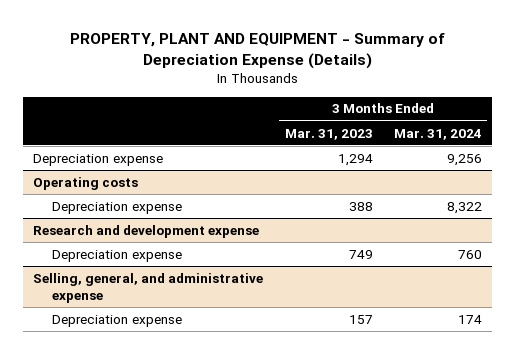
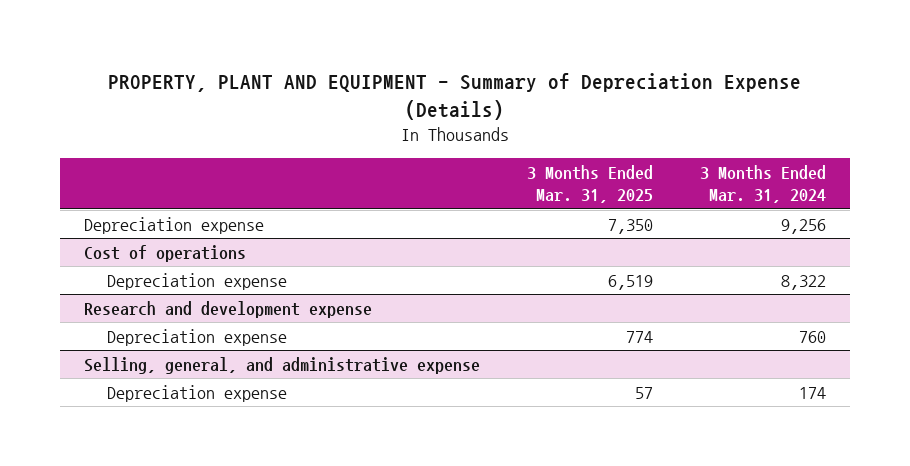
[284,128,373,140] Mar. 31, 2023 -> none
none -> [527,165,654,204] 3 Months Ended Mar. 31, 2025
[33,176,139,190] Operating costs -> [84,244,247,262] Cost of operations

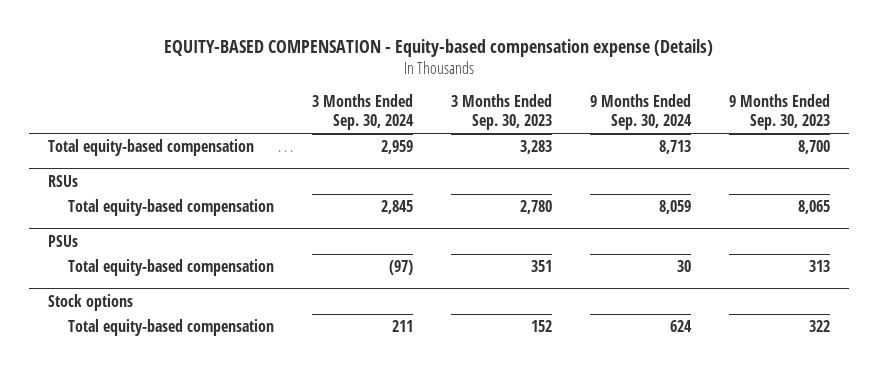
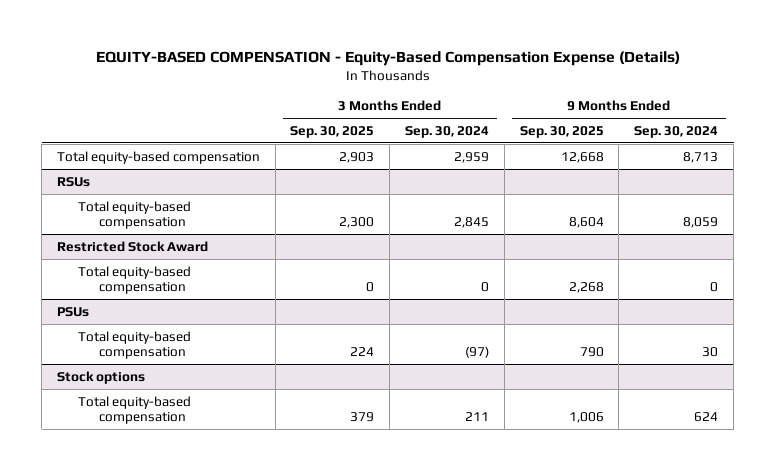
[164,38,714,57] EQUITY-BASED COMPENSATION - Equity-based compensation expense (Details) -> [95,51,680,67] EQUITY-BASED COMPENSATION - Equity-Based Compensation Expense (Details)
[451,94,553,131] 3 Months Ended Sep. 30, 2023 -> none
[729,94,831,131] 9 Months Ended Sep. 30, 2023 -> none
none -> [290,125,375,138] Sep. 30, 2025
none -> [519,125,604,138] Sep. 30, 2025
none -> [56,240,208,252] Restricted Stock Award
none -> [77,265,191,295] Total equity-based compensation

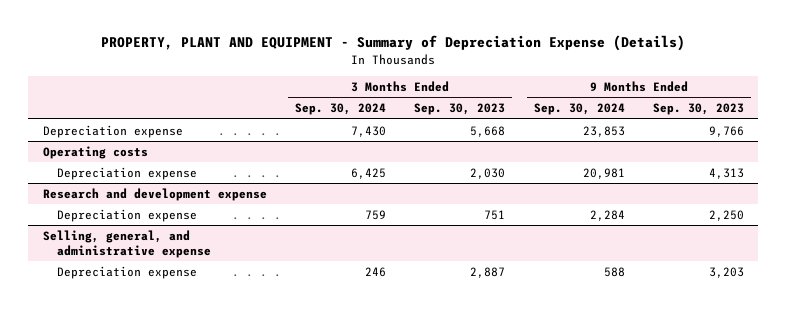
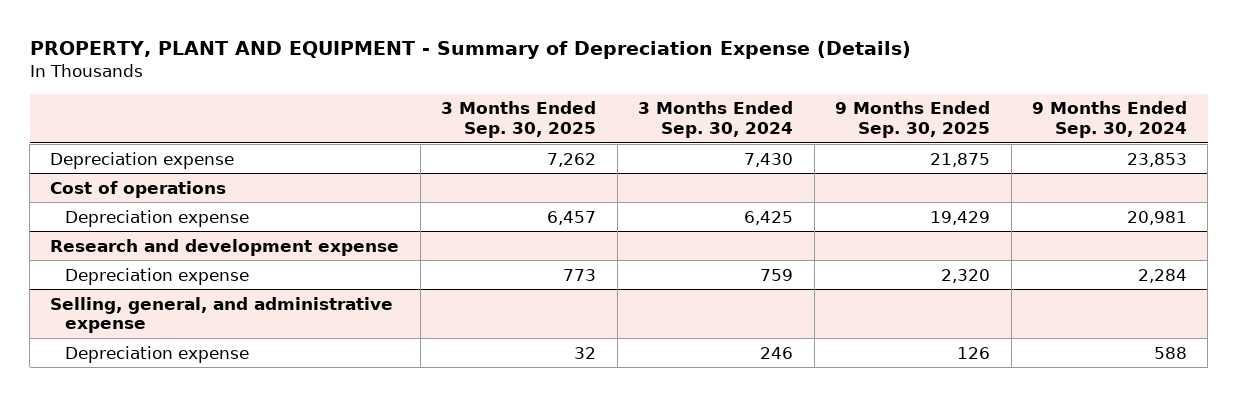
[414,103,506,116] Sep. 30, 2023 -> none
[653,103,745,116] Sep. 30, 2023 -> none
none -> [441,101,597,139] 3 Months Ended Sep. 30, 2025
none -> [835,101,991,139] 9 Months Ended Sep. 30, 2025
[42,145,148,159] Operating costs -> [50,180,227,198] Cost of operations

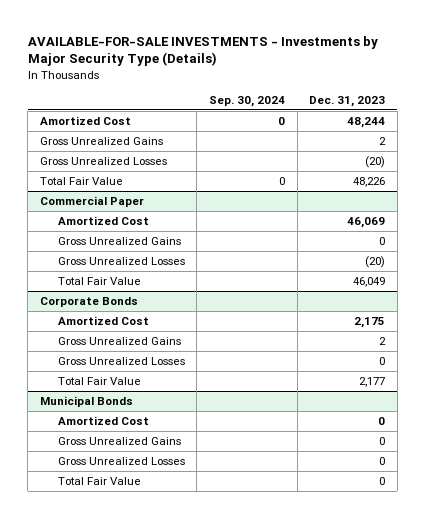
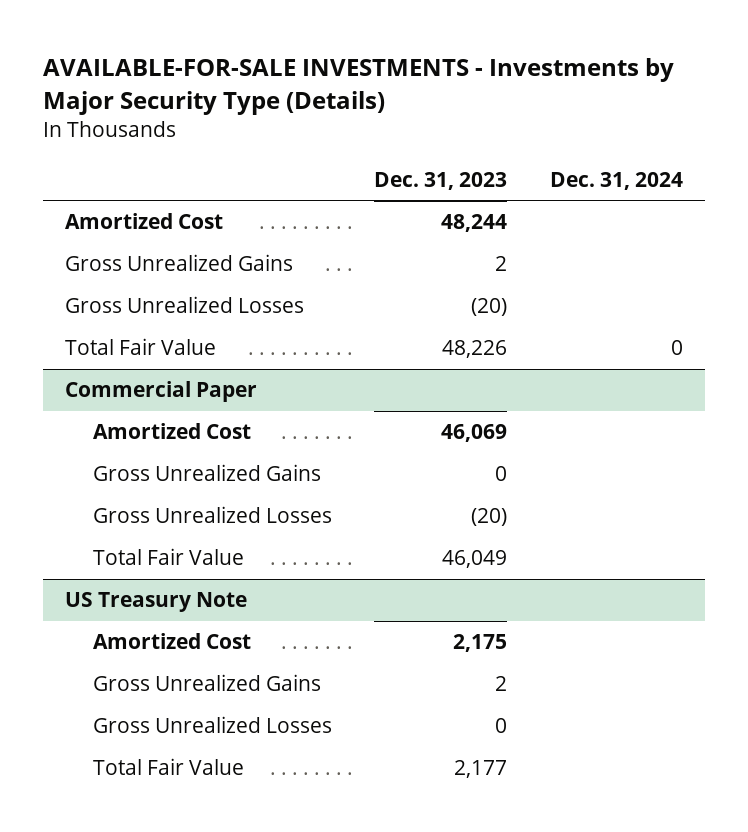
[208,96,285,108] Sep. 30, 2024 -> none
none -> [550,171,684,190] Dec. 31, 2024
[40,296,139,307] Corporate Bonds -> none
none -> [64,592,247,613] US Treasury Note
[40,395,134,407] Municipal Bonds -> none
[57,415,149,425] Amortized Cost -> none
[57,436,181,445] Gross Unrealized Gains -> none
[57,456,185,465] Gross Unrealized Losses -> none
[57,476,141,485] Total Fair Value -> none

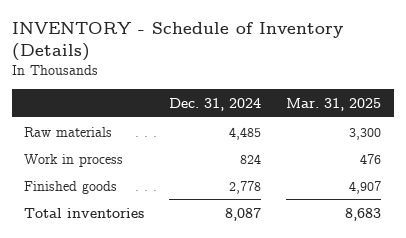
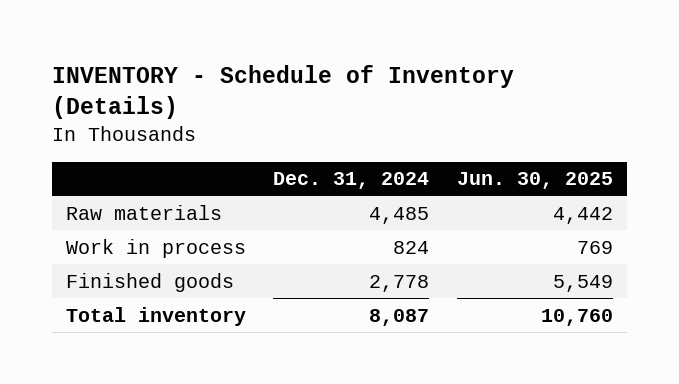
[286,97,382,111] Mar. 31, 2025 -> none
none -> [457,172,614,190] Jun. 30, 2025
[24,207,145,218] Total inventories -> [65,306,246,326] Total inventory

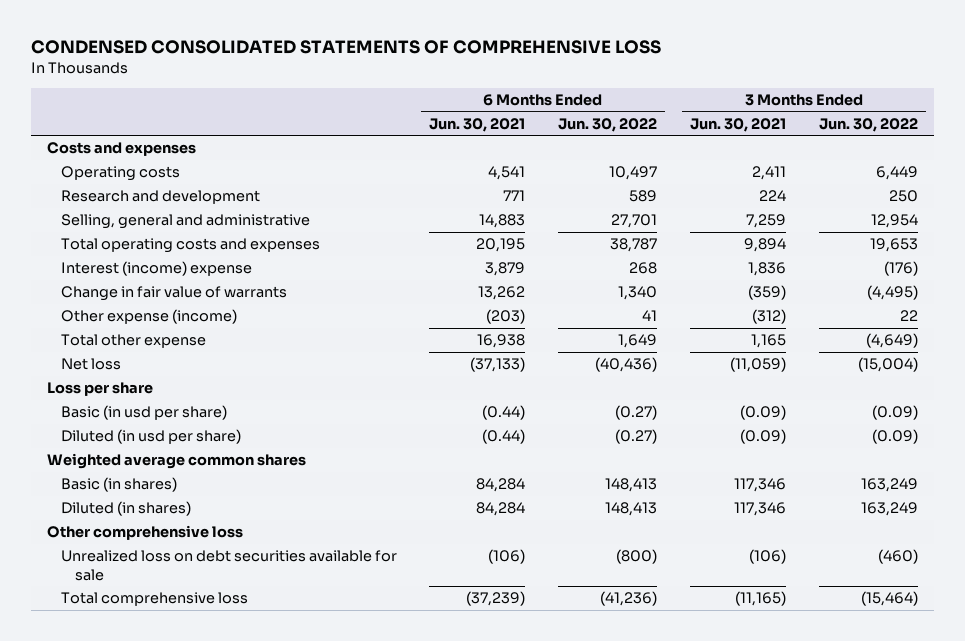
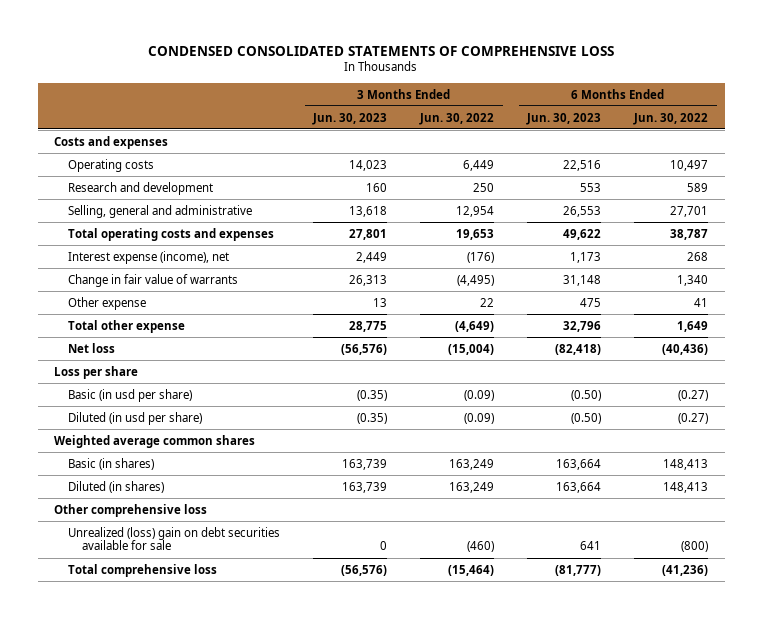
[429,117,526,132] Jun. 30, 2021 -> none
[689,117,786,132] Jun. 30, 2021 -> none
none -> [312,112,388,125] Jun. 30, 2023
none -> [526,112,602,125] Jun. 30, 2023
[60,261,252,277] Interest (income) expense -> [68,250,230,264] Interest expense (income), net
[60,309,237,325] Other expense (income) -> [68,296,147,310] Other expense
[60,550,397,581] Unrealized loss on debt securities available for sale -> [68,526,281,551] Unrealized (loss) gain on debt securities available for sale

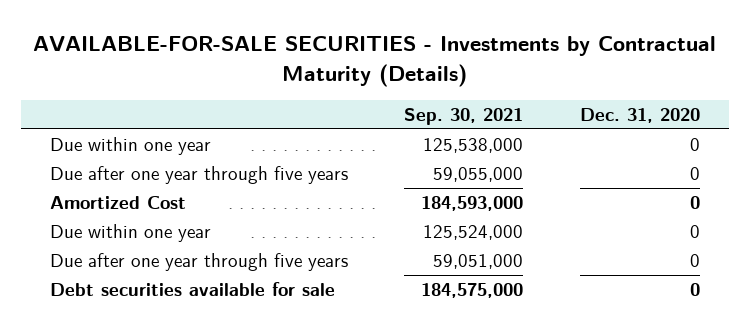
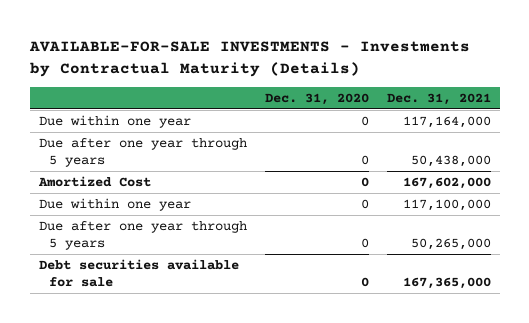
[32,35,716,87] AVAILABLE-FOR-SALE SECURITIES - Investments by Contractual Maturity (Details) -> [28,41,470,77] AVAILABLE-FOR-SALE INVESTMENTS - Investments by Contractual Maturity (Details)
[404,107,524,125] Sep. 30, 2021 -> none
none -> [386,92,491,105] Dec. 31, 2021
[49,166,348,185] Due after one year through five years -> [38,138,247,167] Due after one year through 5 years
[49,253,348,272] Due after one year through five years -> [38,221,247,250] Due after one year through 5 years

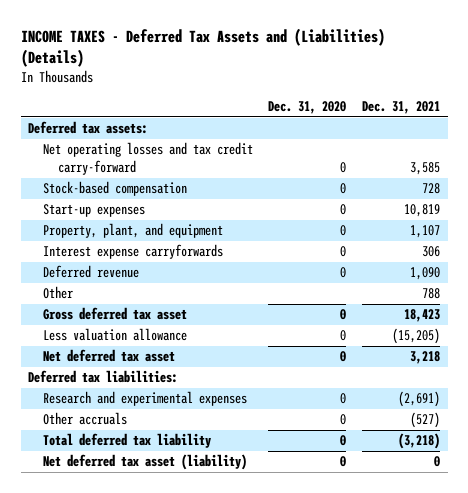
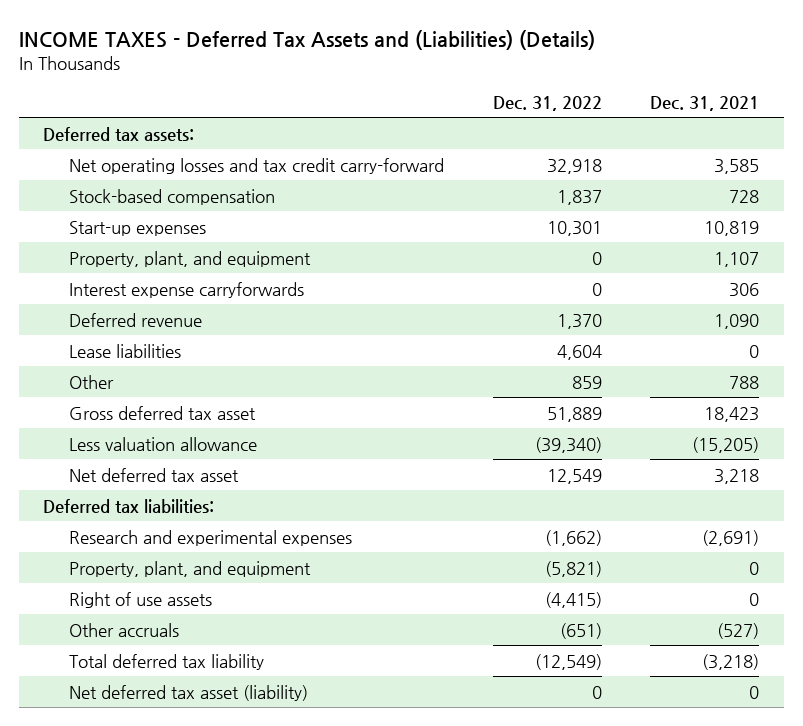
[268,101,347,115] Dec. 31, 2020 -> none
none -> [492,95,602,111] Dec. 31, 2022
none -> [68,343,181,358] Lease liabilities
none -> [68,560,311,577] Property, plant, and equipment
none -> [68,591,212,608] Right of use assets

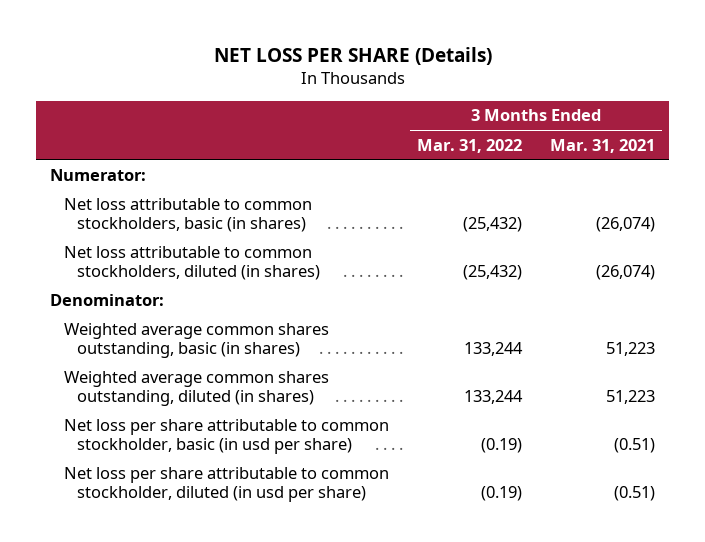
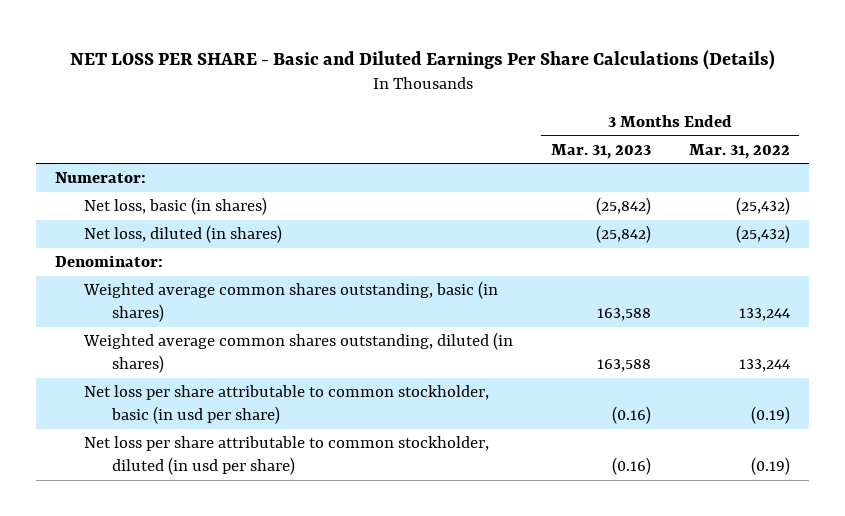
[213,47,492,66] NET LOSS PER SHARE (Details) -> [69,49,775,70] NET LOSS PER SHARE - Basic and Diluted Earnings Per Share Calculations (Details)
[549,138,655,153] Mar. 31, 2021 -> none
none -> [550,143,651,159] Mar. 31, 2023
[63,197,312,232] Net loss attributable to common stockholders, basic (in shares) -> [83,197,267,216] Net loss, basic (in shares)
[63,245,321,280] Net loss attributable to common stockholders, diluted (in shares) -> [83,225,282,244] Net loss, diluted (in shares)

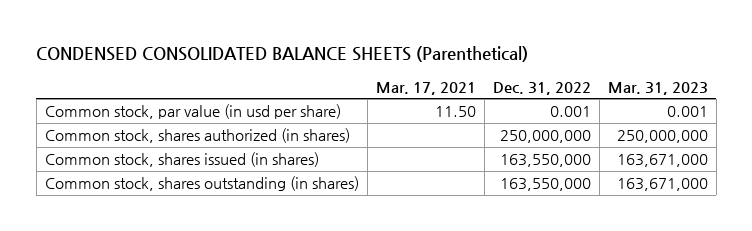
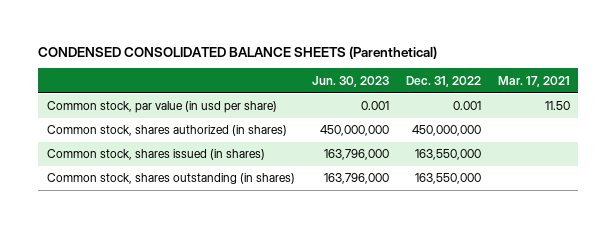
[607,81,708,95] Mar. 31, 2023 -> none
none -> [311,75,389,87] Jun. 30, 2023
[499,130,591,144] 250,000,000 -> [411,125,481,137] 450,000,000

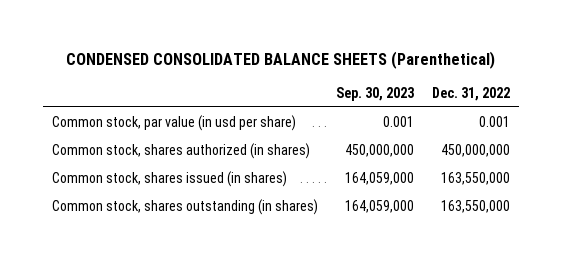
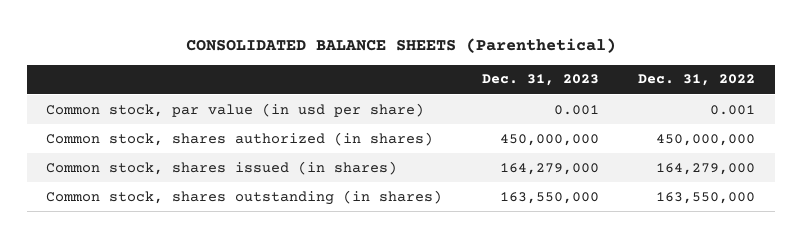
[66,50,496,69] CONDENSED CONSOLIDATED BALANCE SHEETS (Parenthetical) -> [185,37,616,53] CONSOLIDATED BALANCE SHEETS (Parenthetical)
[336,86,415,101] Sep. 30, 2023 -> none
none -> [481,74,599,87] Dec. 31, 2023
[441,171,511,185] 163,550,000 -> [655,162,755,175] 164,279,000

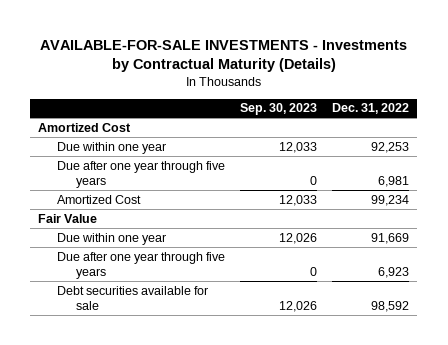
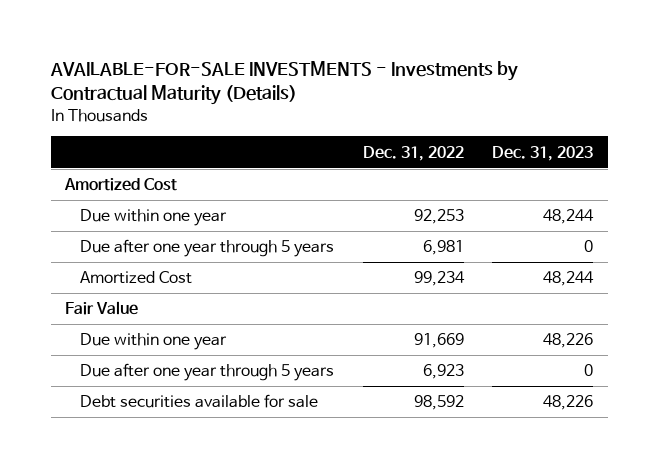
[240,103,318,116] Sep. 30, 2023 -> none
none -> [492,145,594,161] Dec. 31, 2023
[56,160,225,188] Due after one year through five years -> [79,239,334,258] Due after one year through 5 years
[56,251,225,279] Due after one year through five years -> [79,363,334,382] Due after one year through 5 years

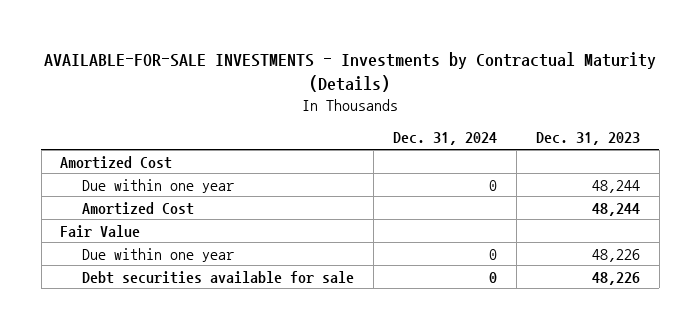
[362,145,464,161] Dec. 31, 2022 -> none
none -> [392,132,497,146] Dec. 31, 2024
[79,239,334,258] Due after one year through 5 years -> none
[79,363,334,382] Due after one year through 5 years -> none

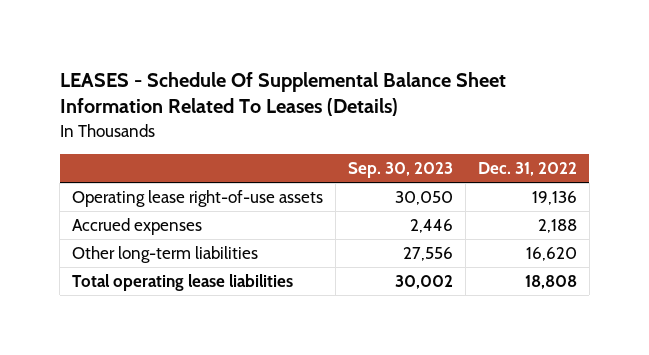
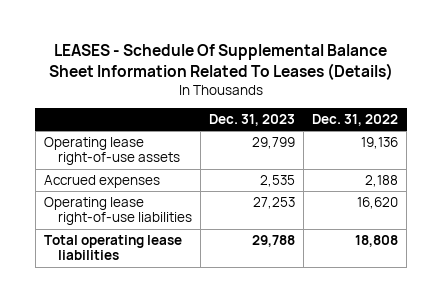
[348,162,454,179] Sep. 30, 2023 -> none
none -> [209,113,296,126] Dec. 31, 2023
[72,246,259,264] Other long-term liabilities -> [43,196,192,226] Operating lease right-of-use liabilities

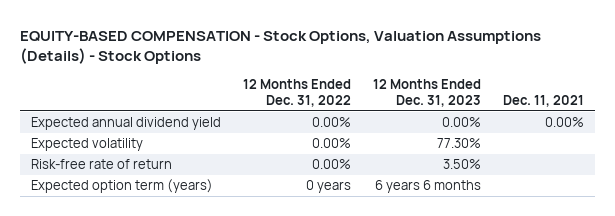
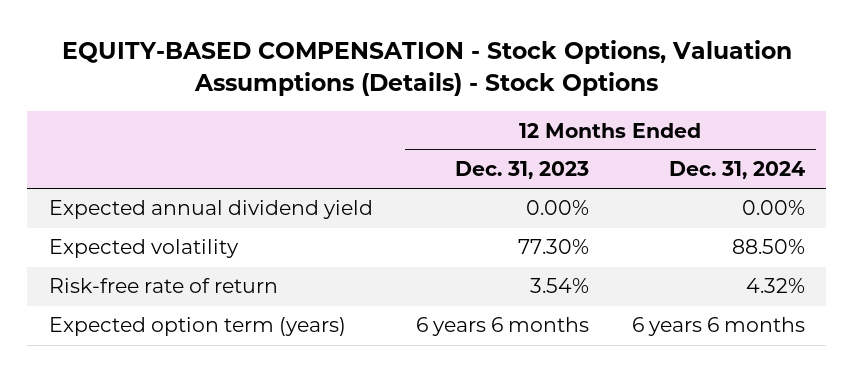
[243,79,352,108] 12 Months Ended Dec. 31, 2022 -> none
[503,95,585,108] Dec. 11, 2021 -> none
none -> [668,161,805,180] Dec. 31, 2024
[443,159,482,170] 3.50% -> [529,278,589,294] 3.54%

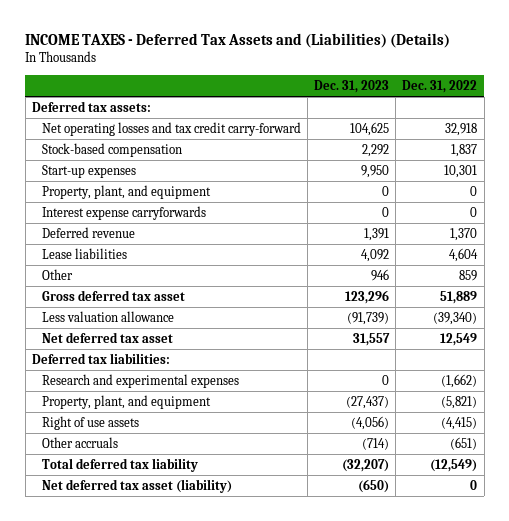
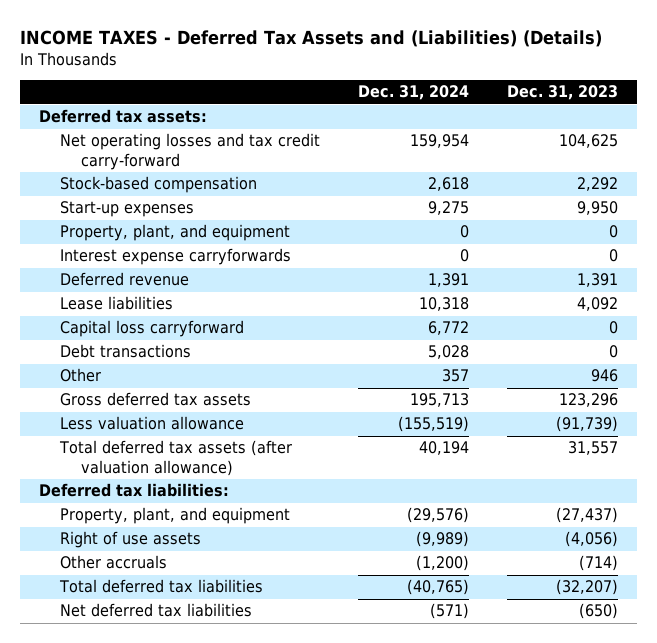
[402,79,478,93] Dec. 31, 2022 -> none
none -> [358,85,470,101] Dec. 31, 2024
none -> [60,320,245,338] Capital loss carryforward
none -> [60,344,192,359] Debt transactions
[41,289,185,301] Gross deferred tax asset -> [60,392,252,407] Gross deferred tax assets
[41,331,173,343] Net deferred tax asset -> [59,440,293,476] Total deferred tax assets (after valuation allowance)
[41,373,239,388] Research and experimental expenses -> none
[41,457,198,472] Total deferred tax liability -> [59,579,264,594] Total deferred tax liabilities
[41,478,232,493] Net deferred tax asset (liability) -> [60,603,253,618] Net deferred tax liabilities

